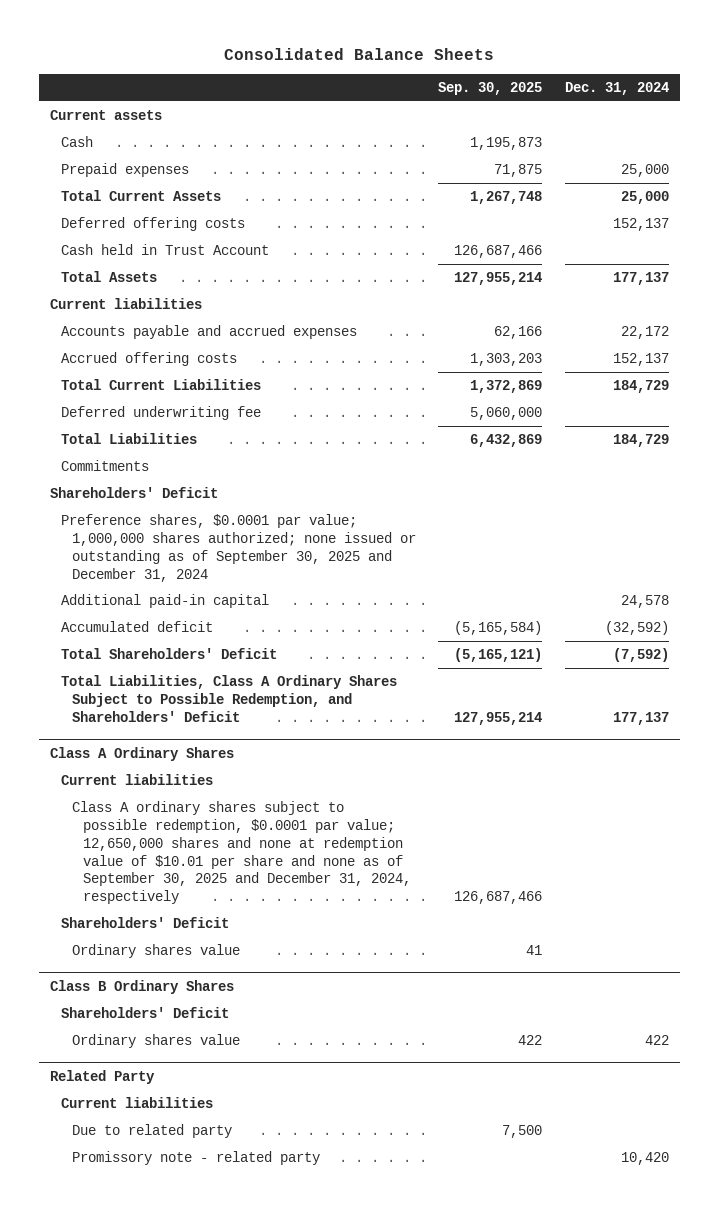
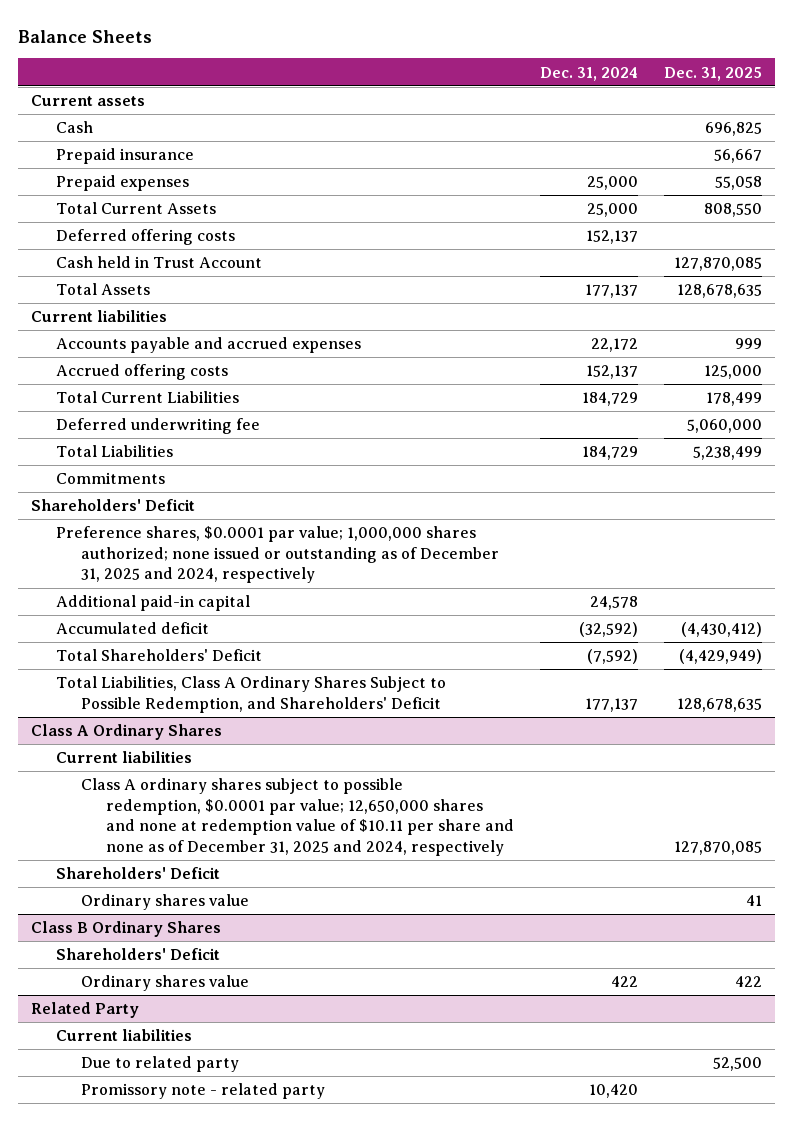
[224,48,495,61] Consolidated Balance Sheets -> [17,29,152,43] Balance Sheets
[438,82,543,96] Sep. 30, 2025 -> none
none -> [663,66,762,81] Dec. 31, 2025
none -> [55,148,194,165] Prepaid insurance
[60,514,416,582] Preference shares, $0.0001 par value; 1,000,000 shares authorized; none issued or outstanding as of September 30, 2025 and December 31, 2024 -> [55,526,499,584] Preference shares, $0.0001 par value; 1,000,000 shares authorized; none issued or outstanding as of December 31, 2025 and 2024, respectively
[71,801,411,905] Class A ordinary shares subject to possible redemption, $0.0001 par value; 12,650,000 shares and none at redemption value of $10.01 per share and none as of September 30, 2025 and December 31, 2024, respectively -> [80,778,514,856] Class A ordinary shares subject to possible redemption, $0.0001 par value; 12,650,000 shares and none at redemption value of $10.11 per share and none as of December 31, 2025 and 2024, respectively

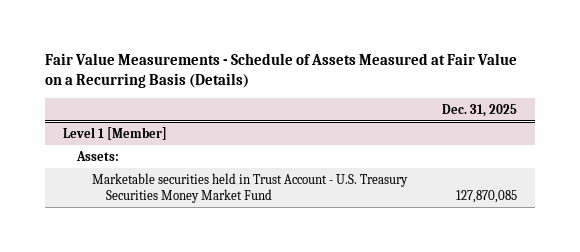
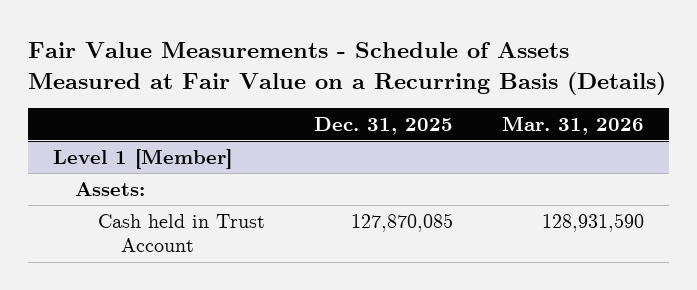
none -> [502,115,645,135] Mar. 31, 2026
[91,172,408,203] Marketable securities held in Trust Account - U.S. Treasury Securities Money Market Fund -> [98,213,266,253] Cash held in Trust Account

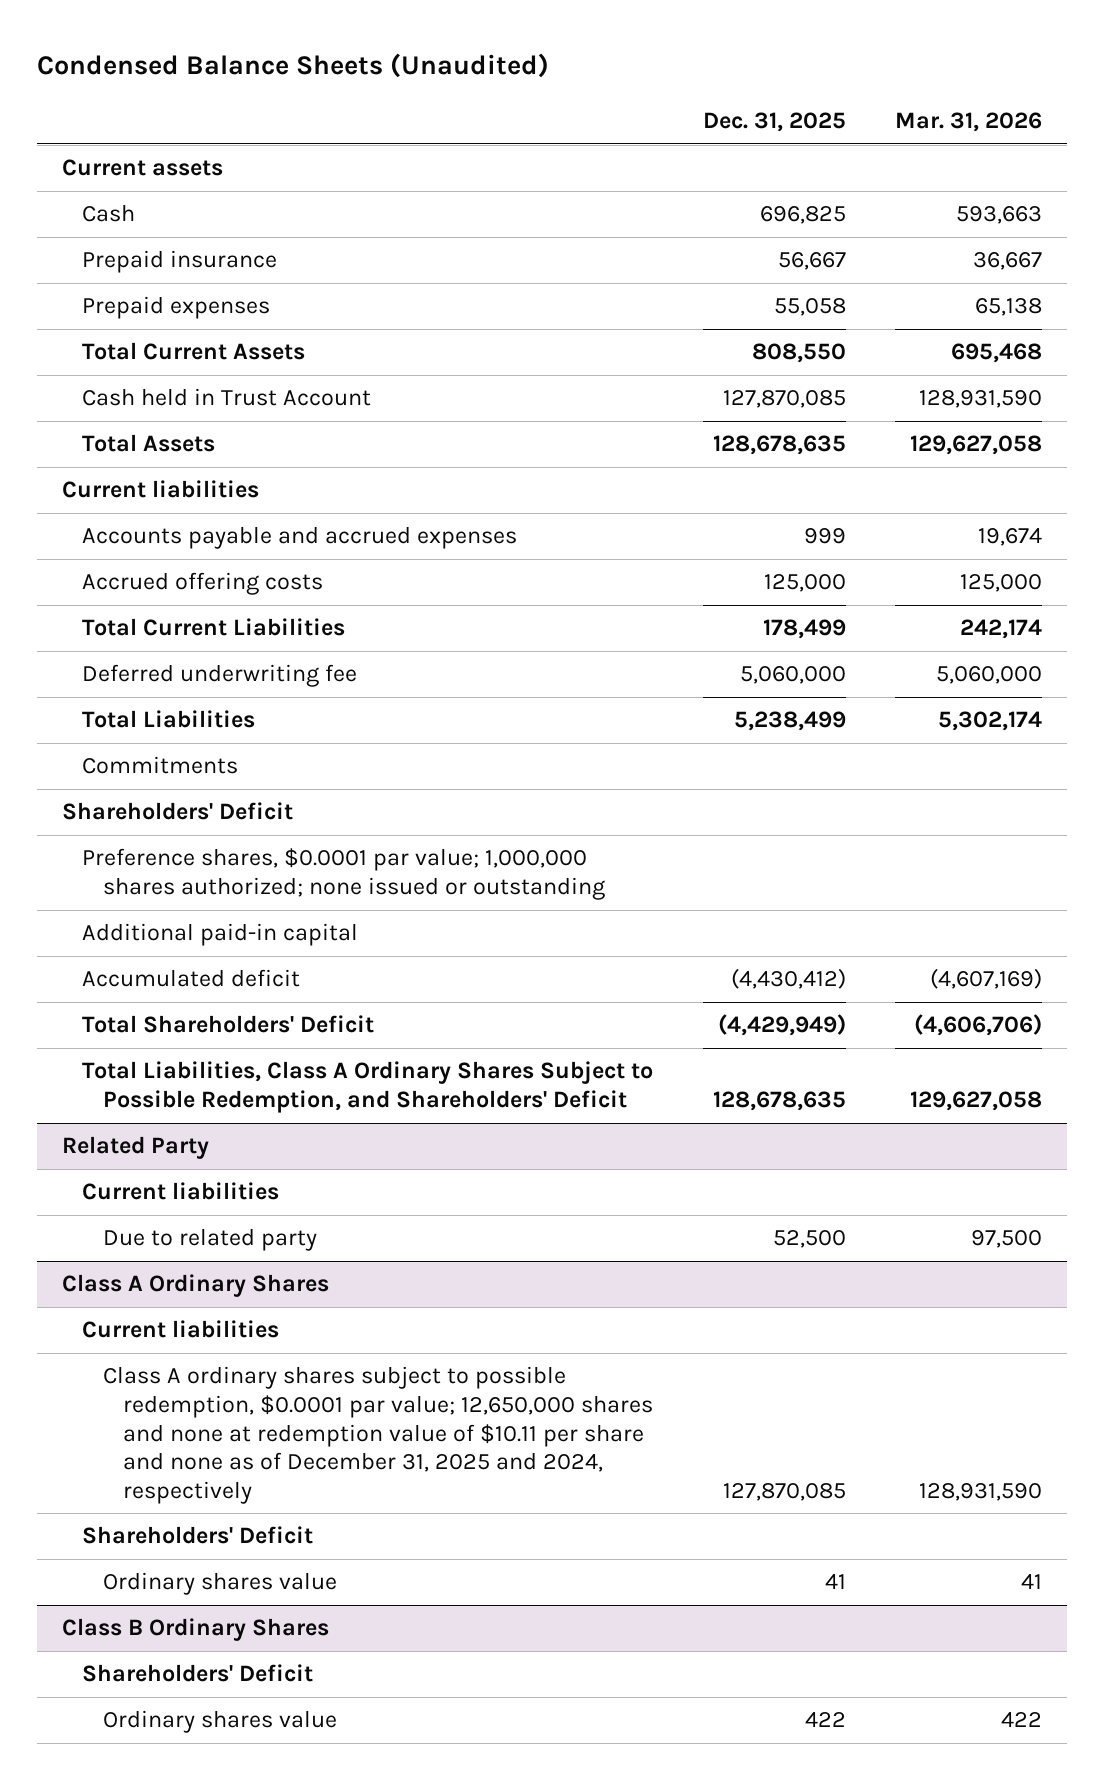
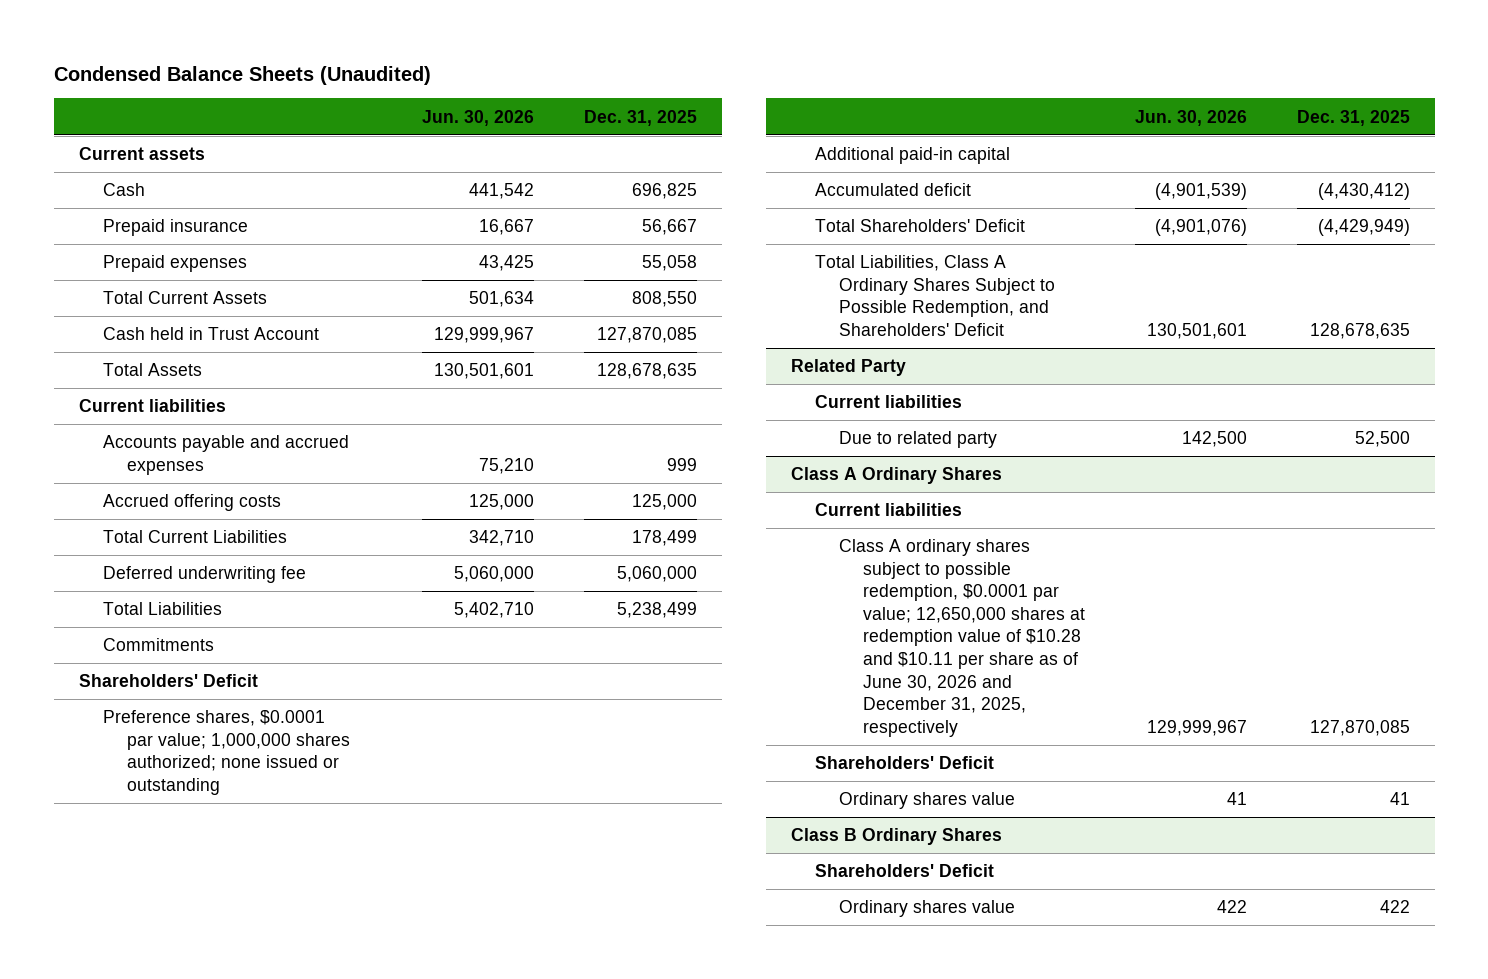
[895,111,1043,132] Mar. 31, 2026 -> none
none -> [422,109,535,126] Jun. 30, 2026
[102,1366,653,1504] Class A ordinary shares subject to possible redemption, $0.0001 par value; 12,650,000 shares and none at redemption value of $10.11 per share and none as of December 31, 2025 and 2024, respectively -> [839,539,1085,737] Class A ordinary shares subject to possible redemption, $0.0001 par value; 12,650,000 shares at redemption value of $10.28 and $10.11 per share as of June 30, 2026 and December 31, 2025, respectively

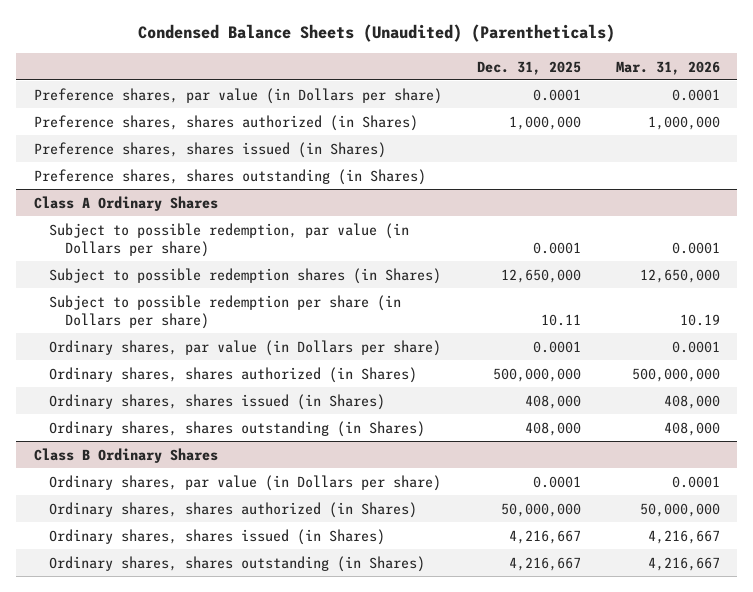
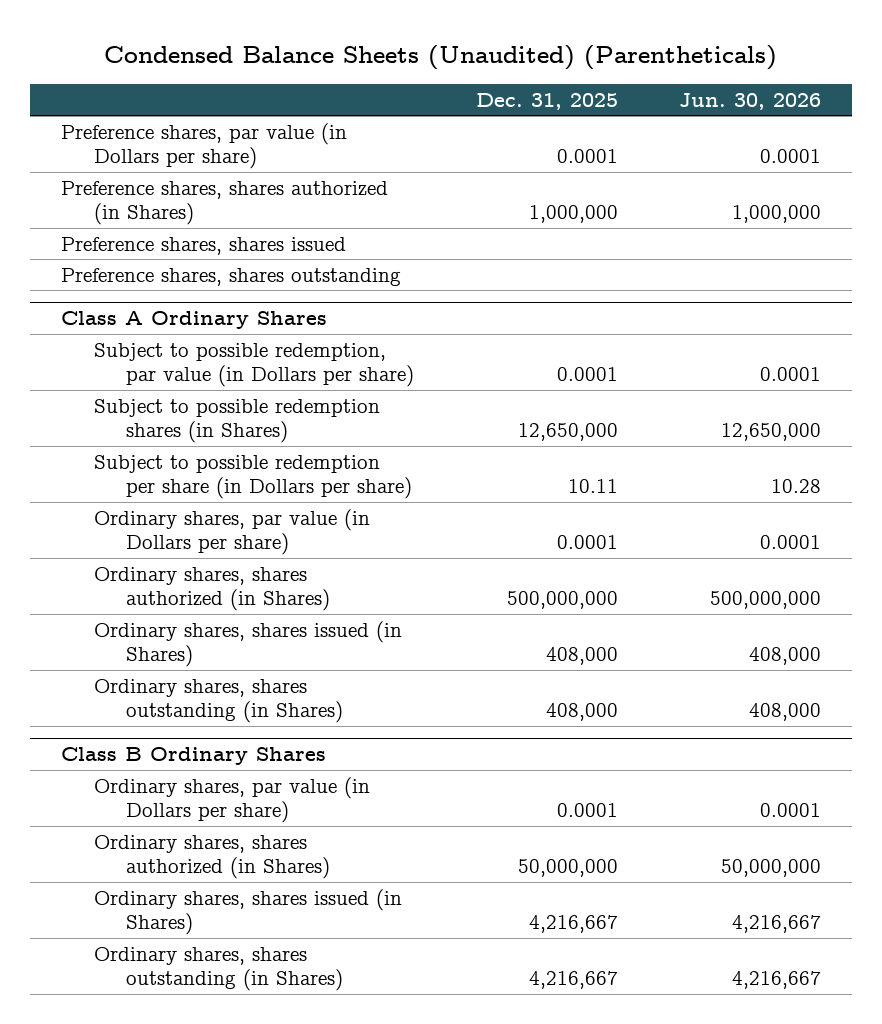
[615,60,720,75] Mar. 31, 2026 -> none
none -> [678,92,821,110] Jun. 30, 2026
[33,141,386,158] Preference shares, shares issued (in Shares) -> [60,236,346,255] Preference shares, shares issued
[33,168,426,185] Preference shares, shares outstanding (in Shares) -> [60,267,401,286] Preference shares, shares outstanding

